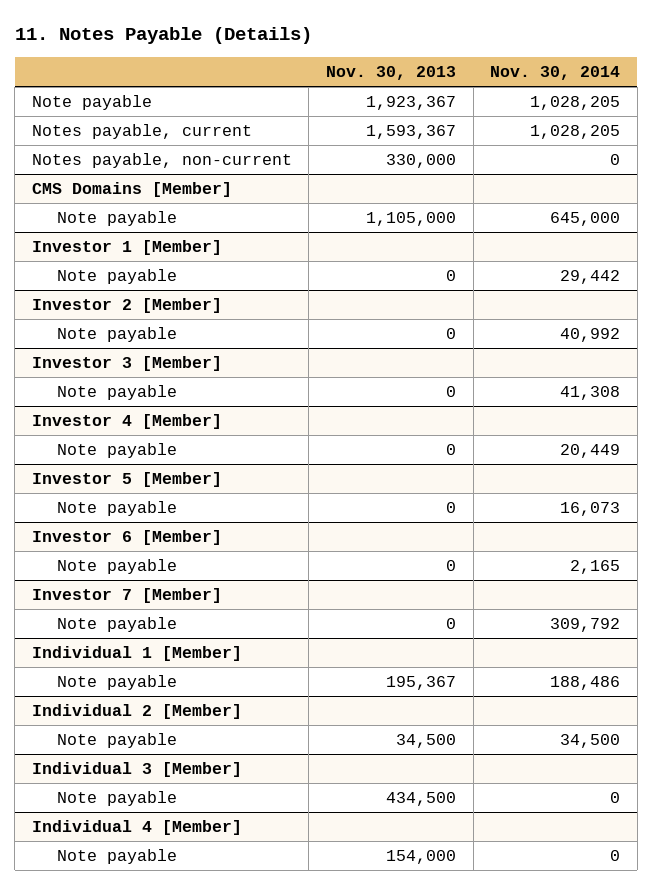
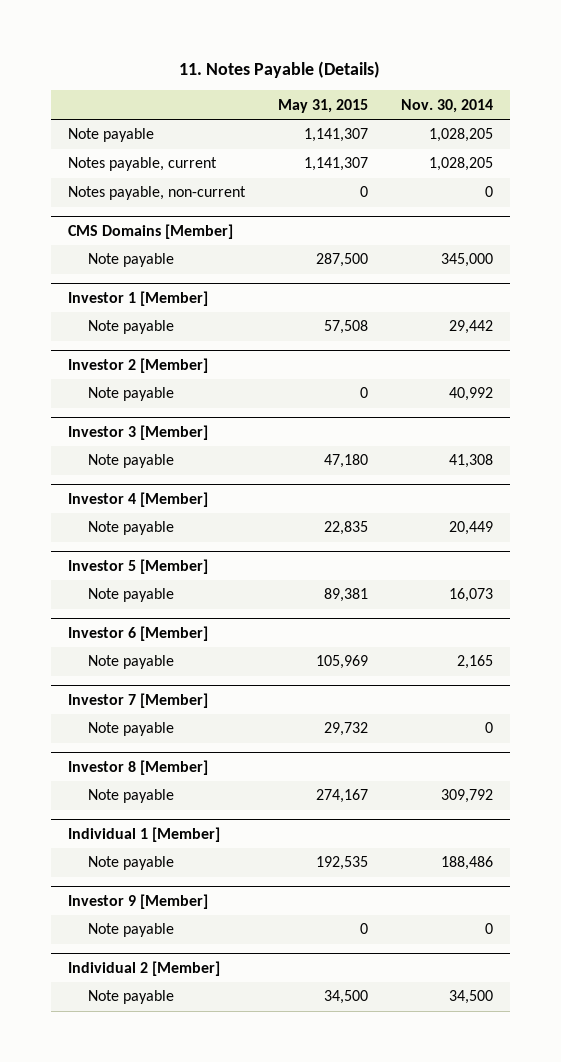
[326,65,457,80] Nov. 30, 2013 -> none
none -> [277,98,368,113] May 31, 2015
[550,212,621,227] 645,000 -> [440,253,493,268] 345,000
none -> [87,722,174,737] Note payable
none -> [67,760,208,776] Investor 8 [Member]
none -> [67,894,208,910] Investor 9 [Member]
none -> [87,923,174,938] Note payable
[31,762,242,778] Individual 3 [Member] -> none
[56,791,177,807] Note payable -> none
[31,820,242,836] Individual 4 [Member] -> none
[56,849,177,865] Note payable -> none

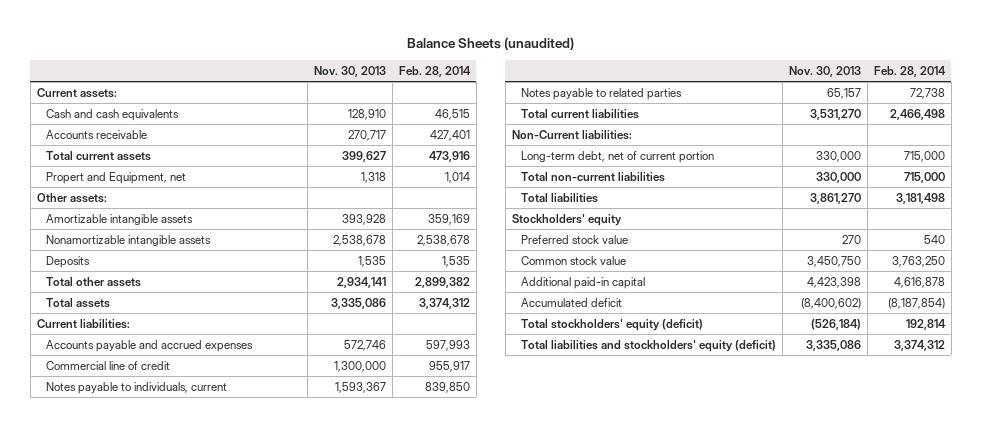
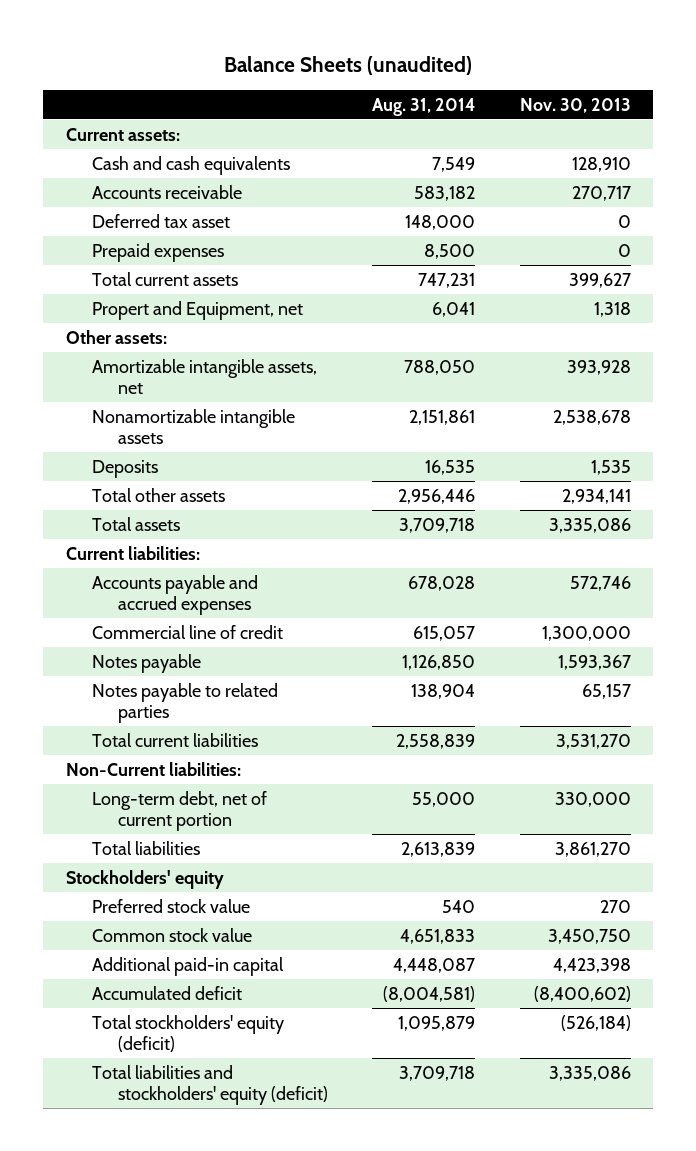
[398,65,471,77] Feb. 28, 2014 -> none
none -> [372,97,476,116] Aug. 31, 2014
none -> [91,213,230,228] Deferred tax asset
none -> [91,242,224,262] Prepaid expenses
[45,213,193,225] Amortizable intangible assets -> [91,358,317,395] Amortizable intangible assets, net
[45,381,227,394] Notes payable to individuals, current -> [91,653,201,673] Notes payable
[520,171,665,182] Total non-current liabilities -> none

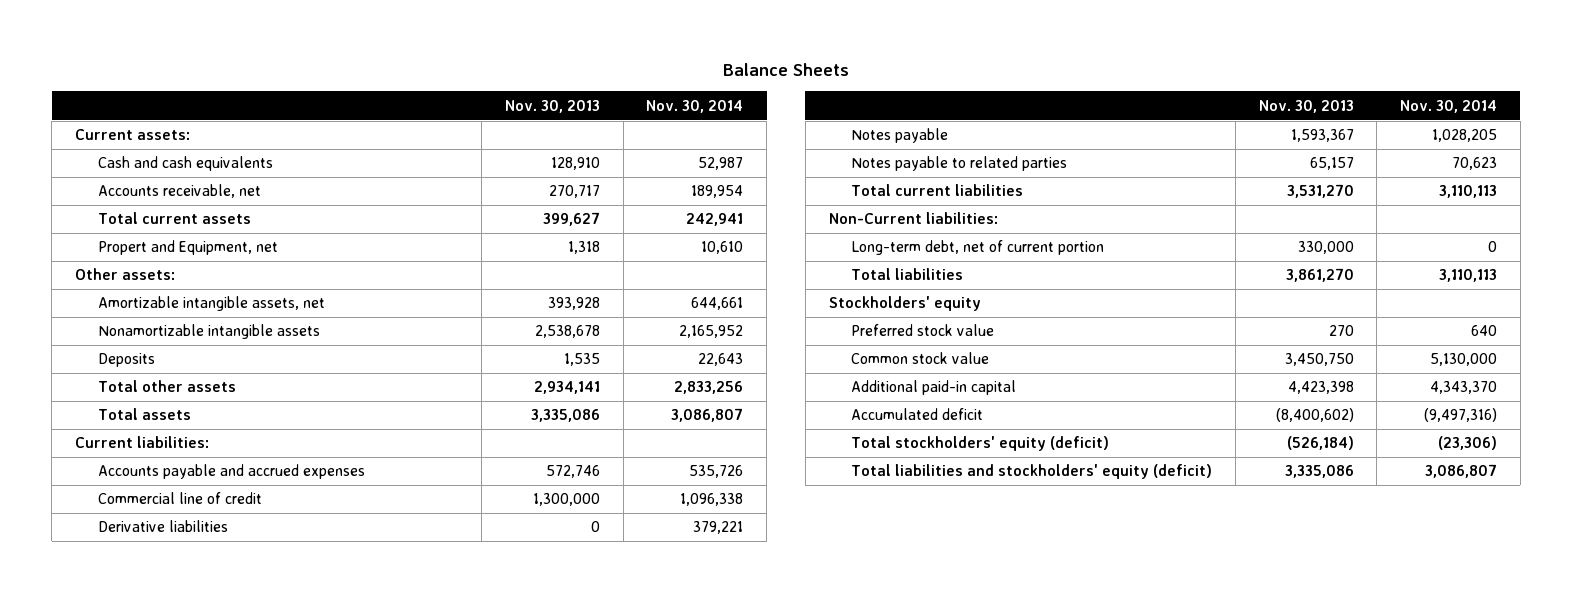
[224,55,473,75] Balance Sheets (unaudited) -> [723,62,850,76] Balance Sheets
[372,97,476,116] Aug. 31, 2014 -> none
none -> [646,99,744,113] Nov. 30, 2014
[91,213,230,228] Deferred tax asset -> none
[91,242,224,262] Prepaid expenses -> none
[91,184,242,199] Accounts receivable -> [97,184,261,199] Accounts receivable, net
none -> [97,520,228,533] Derivative liabilities

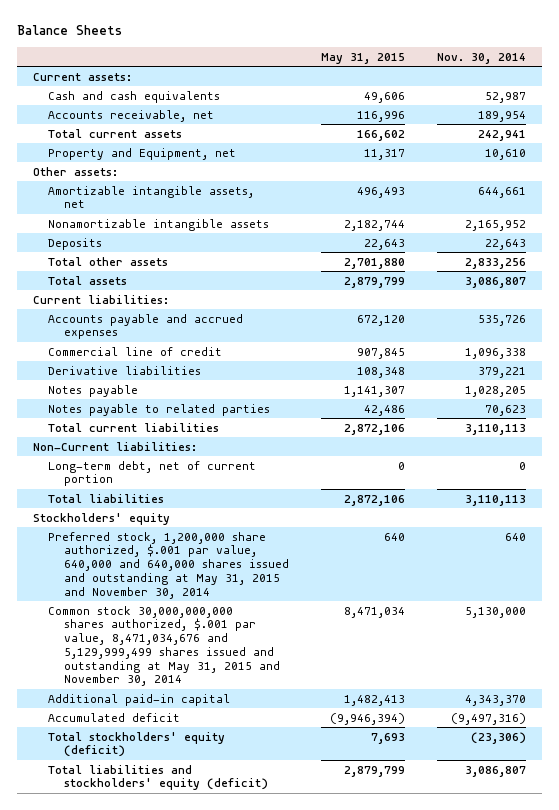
[505,99,601,113] Nov. 30, 2013 -> none
none -> [320,52,405,64] May 31, 2015
[97,240,278,256] Propert and Equipment, net -> [48,147,237,160] Property and Equipment, net
[851,324,995,337] Preferred stock value -> [48,531,289,599] Preferred stock, 1,200,000 share authorized, $.001 par value, 640,000 and 640,000 shares issued and outstanding at May 31, 2015 and November 30, 2014
[851,352,990,365] Common stock value -> [48,605,280,687] Common stock 30,000,000,000 shares authorized, $.001 par value, 8,471,034,676 and 5,129,999,499 shares issued and outstanding at May 31, 2015 and November 30, 2014

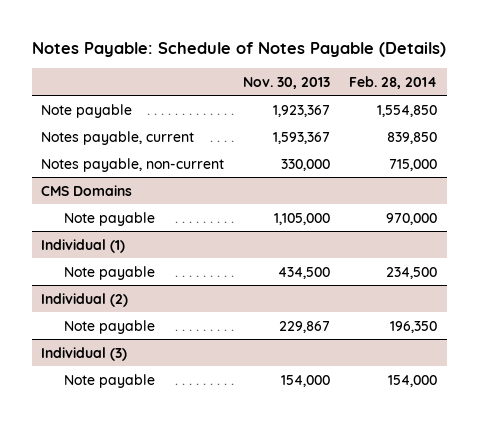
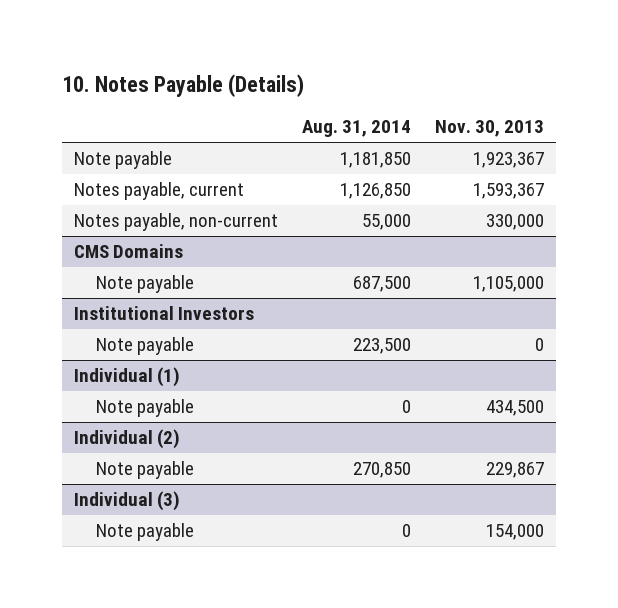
[32,42,447,58] Notes Payable: Schedule of Notes Payable (Details) -> [61,73,304,97] 10. Notes Payable (Details)
[349,75,438,89] Feb. 28, 2014 -> none
none -> [302,120,412,138] Aug. 31, 2014
none -> [73,306,254,321] Institutional Investors
none -> [95,337,194,356] Note payable

